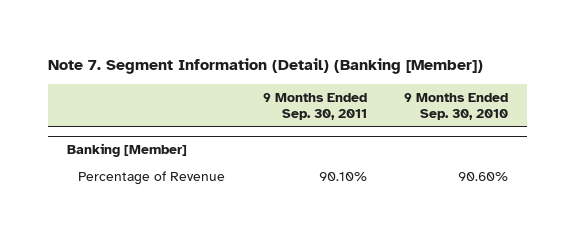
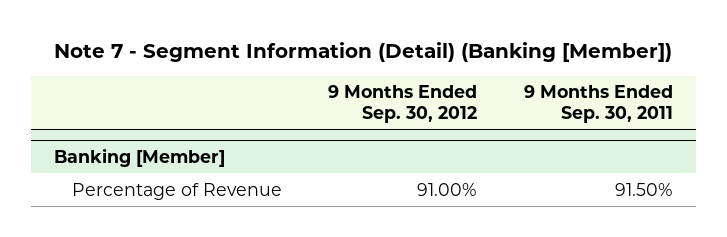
[48,57,484,74] Note 7. Segment Information (Detail) (Banking [Member]) -> [54,42,673,63] Note 7 - Segment Information (Detail) (Banking [Member])
[403,92,508,121] 9 Months Ended Sep. 30, 2010 -> none
none -> [328,85,478,124] 9 Months Ended Sep. 30, 2012
[318,172,367,182] 90.10% -> [614,182,673,196] 91.50%

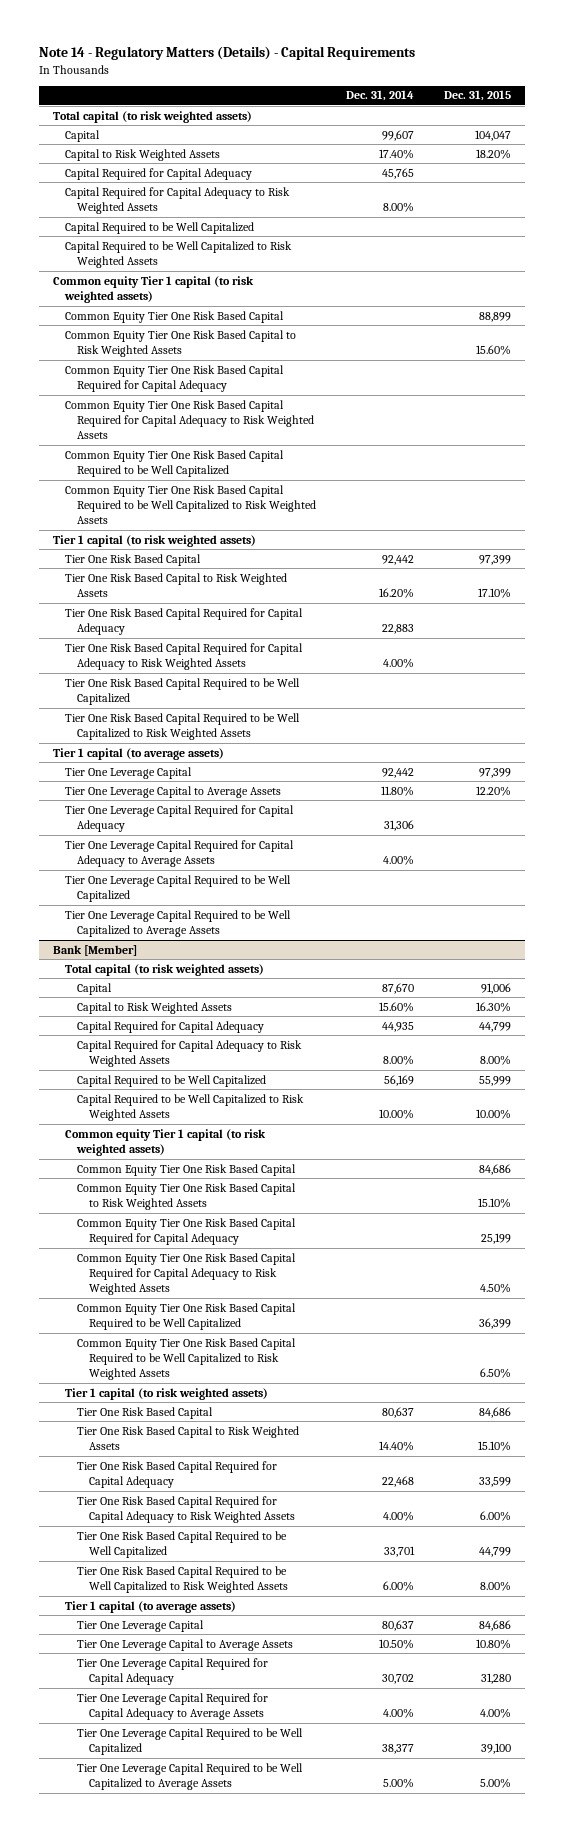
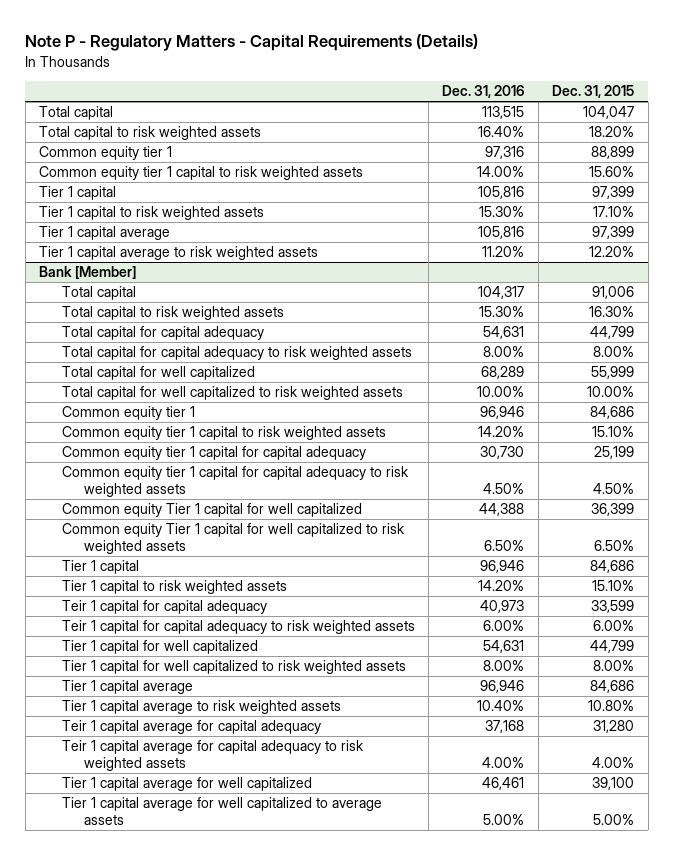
[38,46,415,61] Note 14 - Regulatory Matters (Details) - Capital Requirements -> [25,34,479,52] Note P - Regulatory Matters - Capital Requirements (Details)
[345,90,414,102] Dec. 31, 2014 -> none
none -> [442,85,525,99] Dec. 31, 2016
[53,110,253,123] Total capital (to risk weighted assets) -> none
[65,167,253,180] Capital Required for Capital Adequacy -> none
[65,186,291,215] Capital Required for Capital Adequacy to Risk Weighted Assets -> none
[65,221,255,234] Capital Required to be Well Capitalized -> none
[65,240,293,269] Capital Required to be Well Capitalized to Risk Weighted Assets -> none
[53,275,255,304] Common equity Tier 1 capital (to risk weighted assets) -> none
[65,364,285,393] Common Equity Tier One Risk Based Capital Required for Capital Adequacy -> none
[65,399,315,440] Common Equity Tier One Risk Based Capital Required for Capital Adequacy to Risk Weighted Assets -> none
[65,449,285,478] Common Equity Tier One Risk Based Capital Required to be Well Capitalized -> none
[65,484,317,525] Common Equity Tier One Risk Based Capital Required to be Well Capitalized to Risk Weighted Assets -> none
[53,534,257,547] Tier 1 capital (to risk weighted assets) -> none
[65,607,304,636] Tier One Risk Based Capital Required for Capital Adequacy -> none
[65,642,304,671] Tier One Risk Based Capital Required for Capital Adequacy to Risk Weighted Assets -> none
[65,677,301,706] Tier One Risk Based Capital Required to be Well Capitalized -> none
[65,712,301,741] Tier One Risk Based Capital Required to be Well Capitalized to Risk Weighted Assets -> none
[53,747,225,760] Tier 1 capital (to average assets) -> none
[65,804,295,833] Tier One Leverage Capital Required for Capital Adequacy -> none
[65,839,295,868] Tier One Leverage Capital Required for Capital Adequacy to Average Assets -> none
[65,874,292,903] Tier One Leverage Capital Required to be Well Capitalized -> none
[65,909,292,938] Tier One Leverage Capital Required to be Well Capitalized to Average Assets -> none
[65,129,101,142] Capital -> [39,106,114,121] Total capital
[65,148,221,161] Capital to Risk Weighted Assets -> [39,126,262,141] Total capital to risk weighted assets
[65,310,285,323] Common Equity Tier One Risk Based Capital -> [39,146,173,161] Common equity tier 1
[65,329,297,358] Common Equity Tier One Risk Based Capital to Risk Weighted Assets -> [39,166,364,181] Common equity tier 1 capital to risk weighted assets
[65,553,202,566] Tier One Risk Based Capital -> [39,186,117,201] Tier 1 capital
[65,572,288,598] Tier One Risk Based Capital to Risk Weighted Assets -> [39,206,265,221] Tier 1 capital to risk weighted assets
[65,766,193,779] Tier One Leverage Capital -> [39,226,171,241] Tier 1 capital average
[65,785,282,798] Tier One Leverage Capital to Average Assets -> [39,246,319,261] Tier 1 capital average to risk weighted assets
[65,963,265,976] Total capital (to risk weighted assets) -> none
[65,1128,267,1157] Common equity Tier 1 capital (to risk weighted assets) -> none
[65,1387,269,1400] Tier 1 capital (to risk weighted assets) -> none
[65,1600,237,1613] Tier 1 capital (to average assets) -> none
[77,982,113,995] Capital -> [61,286,136,301] Total capital
[77,1001,233,1014] Capital to Risk Weighted Assets -> [61,306,284,321] Total capital to risk weighted assets
[77,1020,265,1033] Capital Required for Capital Adequacy -> [61,326,264,341] Total capital for capital adequacy
[77,1039,303,1068] Capital Required for Capital Adequacy to Risk Weighted Assets -> [61,346,412,361] Total capital for capital adequacy to risk weighted assets
[77,1074,267,1087] Capital Required to be Well Capitalized -> [61,366,255,381] Total capital for well capitalized
[77,1093,305,1122] Capital Required to be Well Capitalized to Risk Weighted Assets -> [61,386,403,401] Total capital for well capitalized to risk weighted assets
[77,1163,297,1176] Common Equity Tier One Risk Based Capital -> [61,406,195,421] Common equity tier 1
[77,1182,297,1211] Common Equity Tier One Risk Based Capital to Risk Weighted Assets -> [61,426,386,441] Common equity tier 1 capital to risk weighted assets
[77,1217,297,1246] Common Equity Tier One Risk Based Capital Required for Capital Adequacy -> [61,446,366,461] Common equity tier 1 capital for capital adequacy
[77,1252,297,1296] Common Equity Tier One Risk Based Capital Required for Capital Adequacy to Risk Weighted Assets -> [61,466,409,497] Common equity tier 1 capital for capital adequacy to risk weighted assets
[77,1302,297,1331] Common Equity Tier One Risk Based Capital Required to be Well Capitalized -> [61,503,362,518] Common equity Tier 1 capital for well capitalized
[77,1337,297,1381] Common Equity Tier One Risk Based Capital Required to be Well Capitalized to Risk Weighted Assets -> [61,523,405,554] Common equity Tier 1 capital for well capitalized to risk weighted assets
[77,1406,214,1419] Tier One Risk Based Capital -> [61,560,139,575] Tier 1 capital
[77,1425,300,1451] Tier One Risk Based Capital to Risk Weighted Assets -> [61,580,287,595] Tier 1 capital to risk weighted assets
[77,1460,278,1489] Tier One Risk Based Capital Required for Capital Adequacy -> [61,600,267,615] Teir 1 capital for capital adequacy
[77,1495,296,1524] Tier One Risk Based Capital Required for Capital Adequacy to Risk Weighted Assets -> [61,620,415,635] Teir 1 capital for capital adequacy to risk weighted assets
[77,1530,288,1559] Tier One Risk Based Capital Required to be Well Capitalized -> [61,640,258,655] Tier 1 capital for well capitalized
[77,1565,289,1594] Tier One Risk Based Capital Required to be Well Capitalized to Risk Weighted Assets -> [61,660,406,675] Tier 1 capital for well capitalized to risk weighted assets
[77,1619,205,1632] Tier One Leverage Capital -> [61,680,193,695] Tier 1 capital average
[77,1638,294,1651] Tier One Leverage Capital to Average Assets -> [61,700,341,715] Tier 1 capital average to risk weighted assets
[77,1657,269,1686] Tier One Leverage Capital Required for Capital Adequacy -> [61,720,321,735] Teir 1 capital average for capital adequacy
[77,1692,269,1721] Tier One Leverage Capital Required for Capital Adequacy to Average Assets -> [61,740,364,771] Teir 1 capital average for capital adequacy to risk weighted assets
[77,1727,304,1756] Tier One Leverage Capital Required to be Well Capitalized -> [61,777,312,792] Tier 1 capital average for well capitalized
[77,1762,304,1791] Tier One Leverage Capital Required to be Well Capitalized to Average Assets -> [61,797,382,825] Tier 1 capital average for well capitalized to average assets

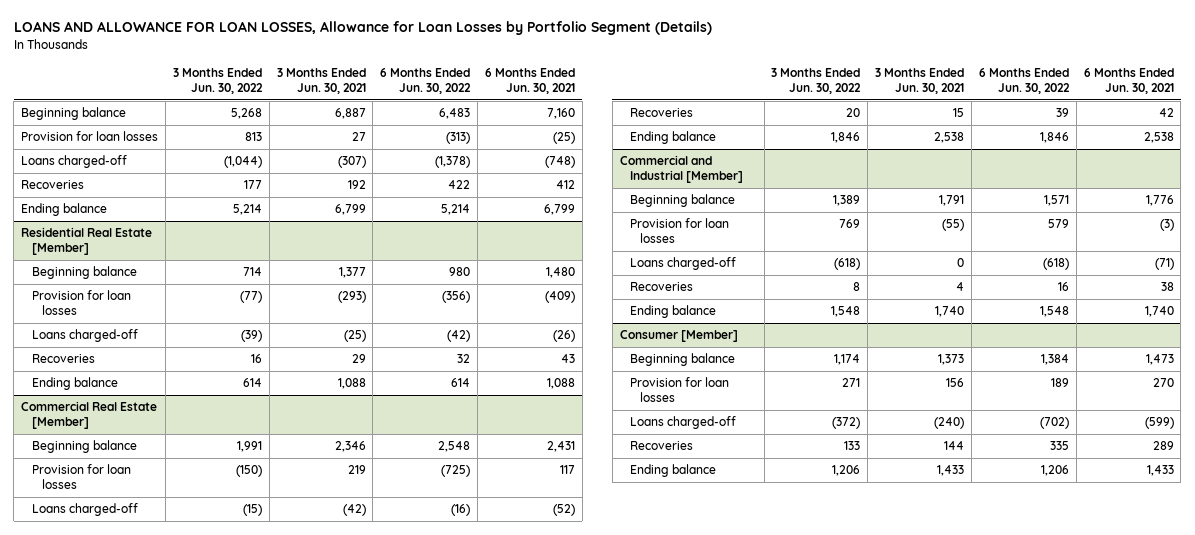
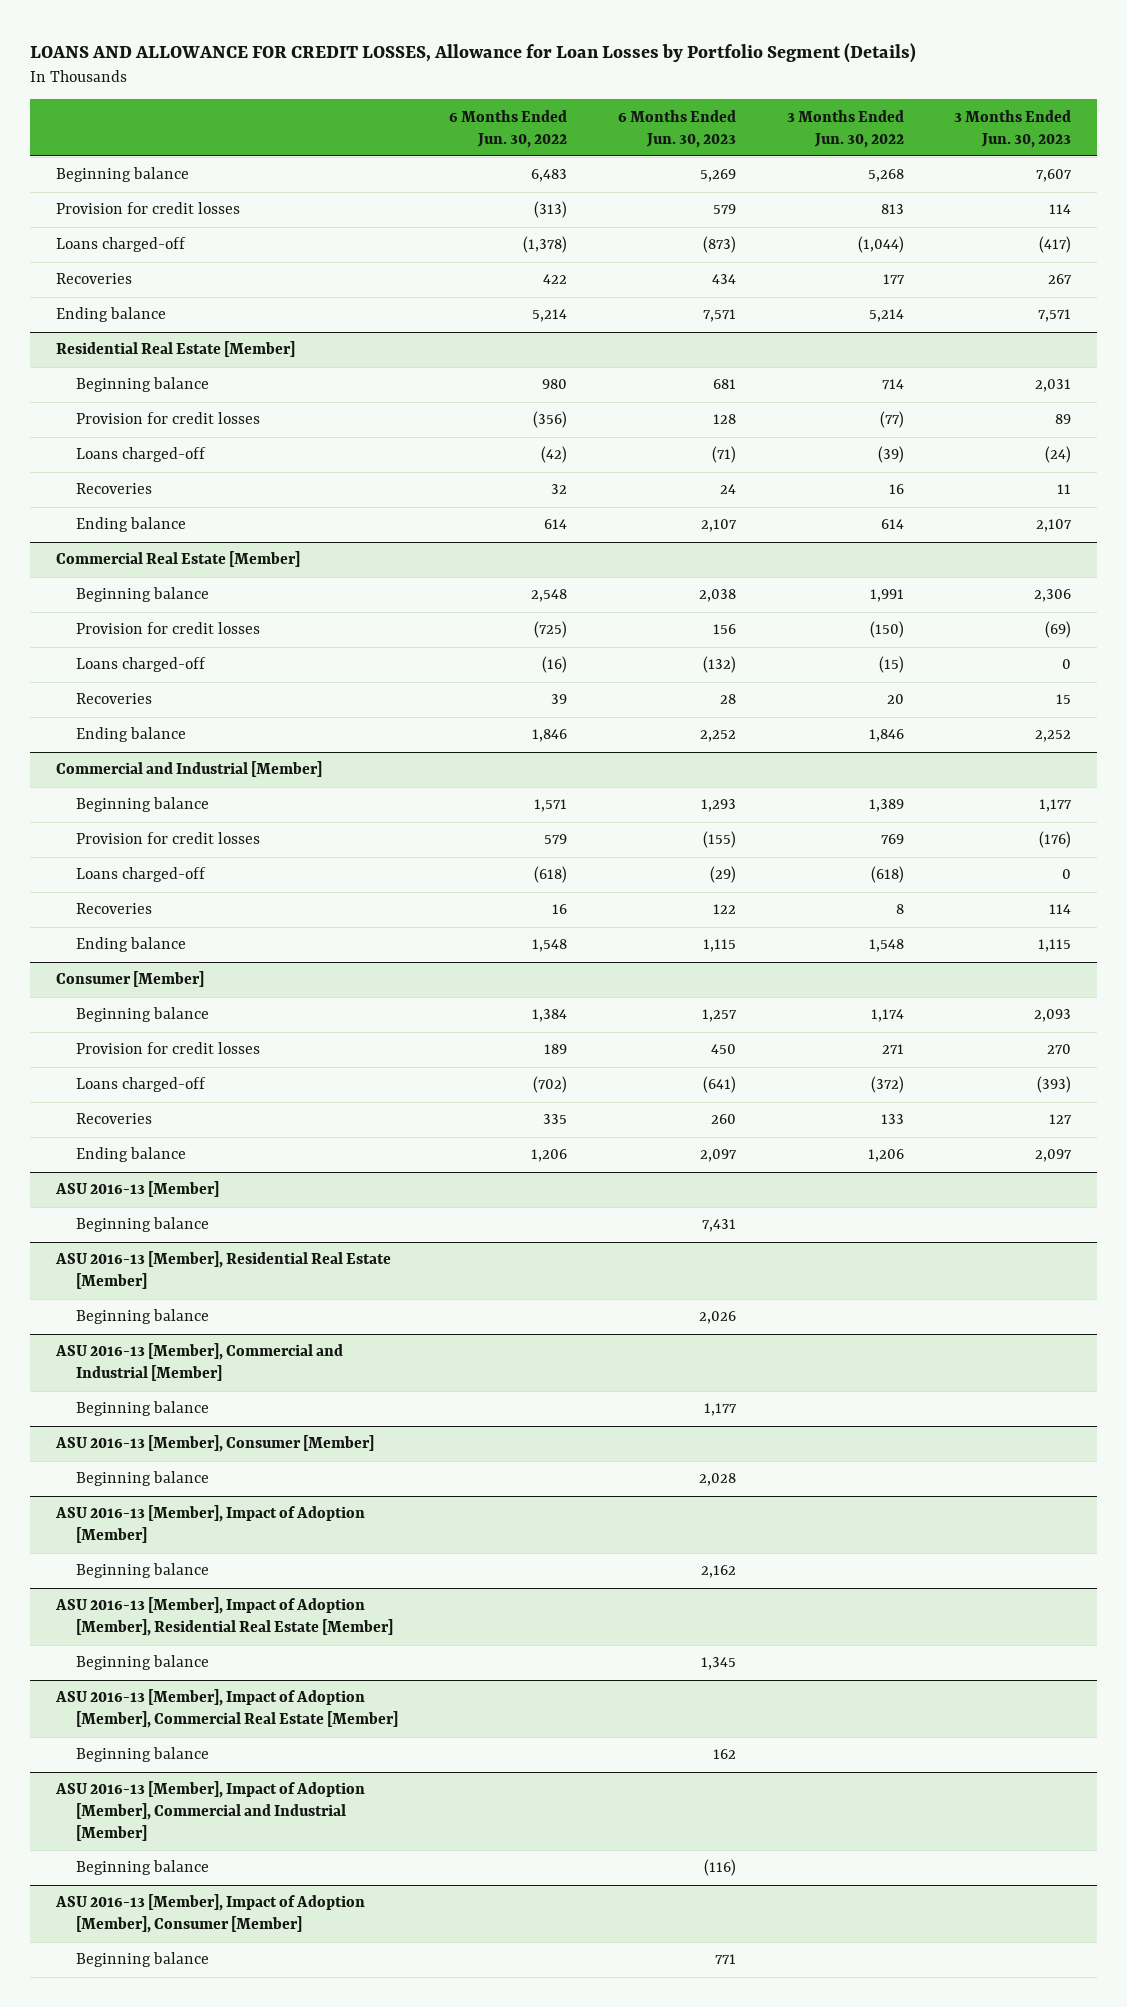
[13,21,712,36] LOANS AND ALLOWANCE FOR LOAN LOSSES, Allowance for Loan Losses by Portfolio Segment (Details) -> [30,42,917,63] LOANS AND ALLOWANCE FOR CREDIT LOSSES, Allowance for Loan Losses by Portfolio Segment (Details)
[276,67,366,94] 3 Months Ended Jun. 30, 2021 -> none
[485,67,576,94] 6 Months Ended Jun. 30, 2021 -> none
none -> [617,109,736,148] 6 Months Ended Jun. 30, 2023
none -> [954,109,1072,148] 3 Months Ended Jun. 30, 2023
[21,131,159,142] Provision for loan losses -> [55,202,240,215] Provision for credit losses
[31,290,131,316] Provision for loan losses -> [76,412,261,425] Provision for credit losses
[31,464,131,490] Provision for loan losses -> [76,622,261,635] Provision for credit losses
[630,218,730,244] Provision for loan losses -> [76,832,261,845] Provision for credit losses
[630,377,730,403] Provision for loan losses -> [76,1042,261,1055] Provision for credit losses
none -> [54,1181,219,1198] ASU 2016-13 [Member]
none -> [76,1217,210,1233] Beginning balance
none -> [54,1251,391,1290] ASU 2016-13 [Member], Residential Real Estate [Member]
none -> [76,1309,210,1325] Beginning balance
none -> [54,1343,343,1382] ASU 2016-13 [Member], Commercial and Industrial [Member]
none -> [76,1401,210,1417] Beginning balance
none -> [54,1435,374,1453] ASU 2016-13 [Member], Consumer [Member]
none -> [76,1471,210,1487] Beginning balance
none -> [54,1505,365,1544] ASU 2016-13 [Member], Impact of Adoption [Member]
none -> [76,1563,210,1579] Beginning balance
none -> [54,1597,394,1637] ASU 2016-13 [Member], Impact of Adoption [Member], Residential Real Estate [Member]
none -> [76,1655,210,1671] Beginning balance
none -> [54,1689,399,1729] ASU 2016-13 [Member], Impact of Adoption [Member], Commercial Real Estate [Member]
none -> [76,1747,210,1763] Beginning balance
none -> [54,1781,365,1842] ASU 2016-13 [Member], Impact of Adoption [Member], Commercial and Industrial [Member]
none -> [76,1860,210,1876] Beginning balance
none -> [54,1894,365,1934] ASU 2016-13 [Member], Impact of Adoption [Member], Consumer [Member]
none -> [76,1952,210,1968] Beginning balance

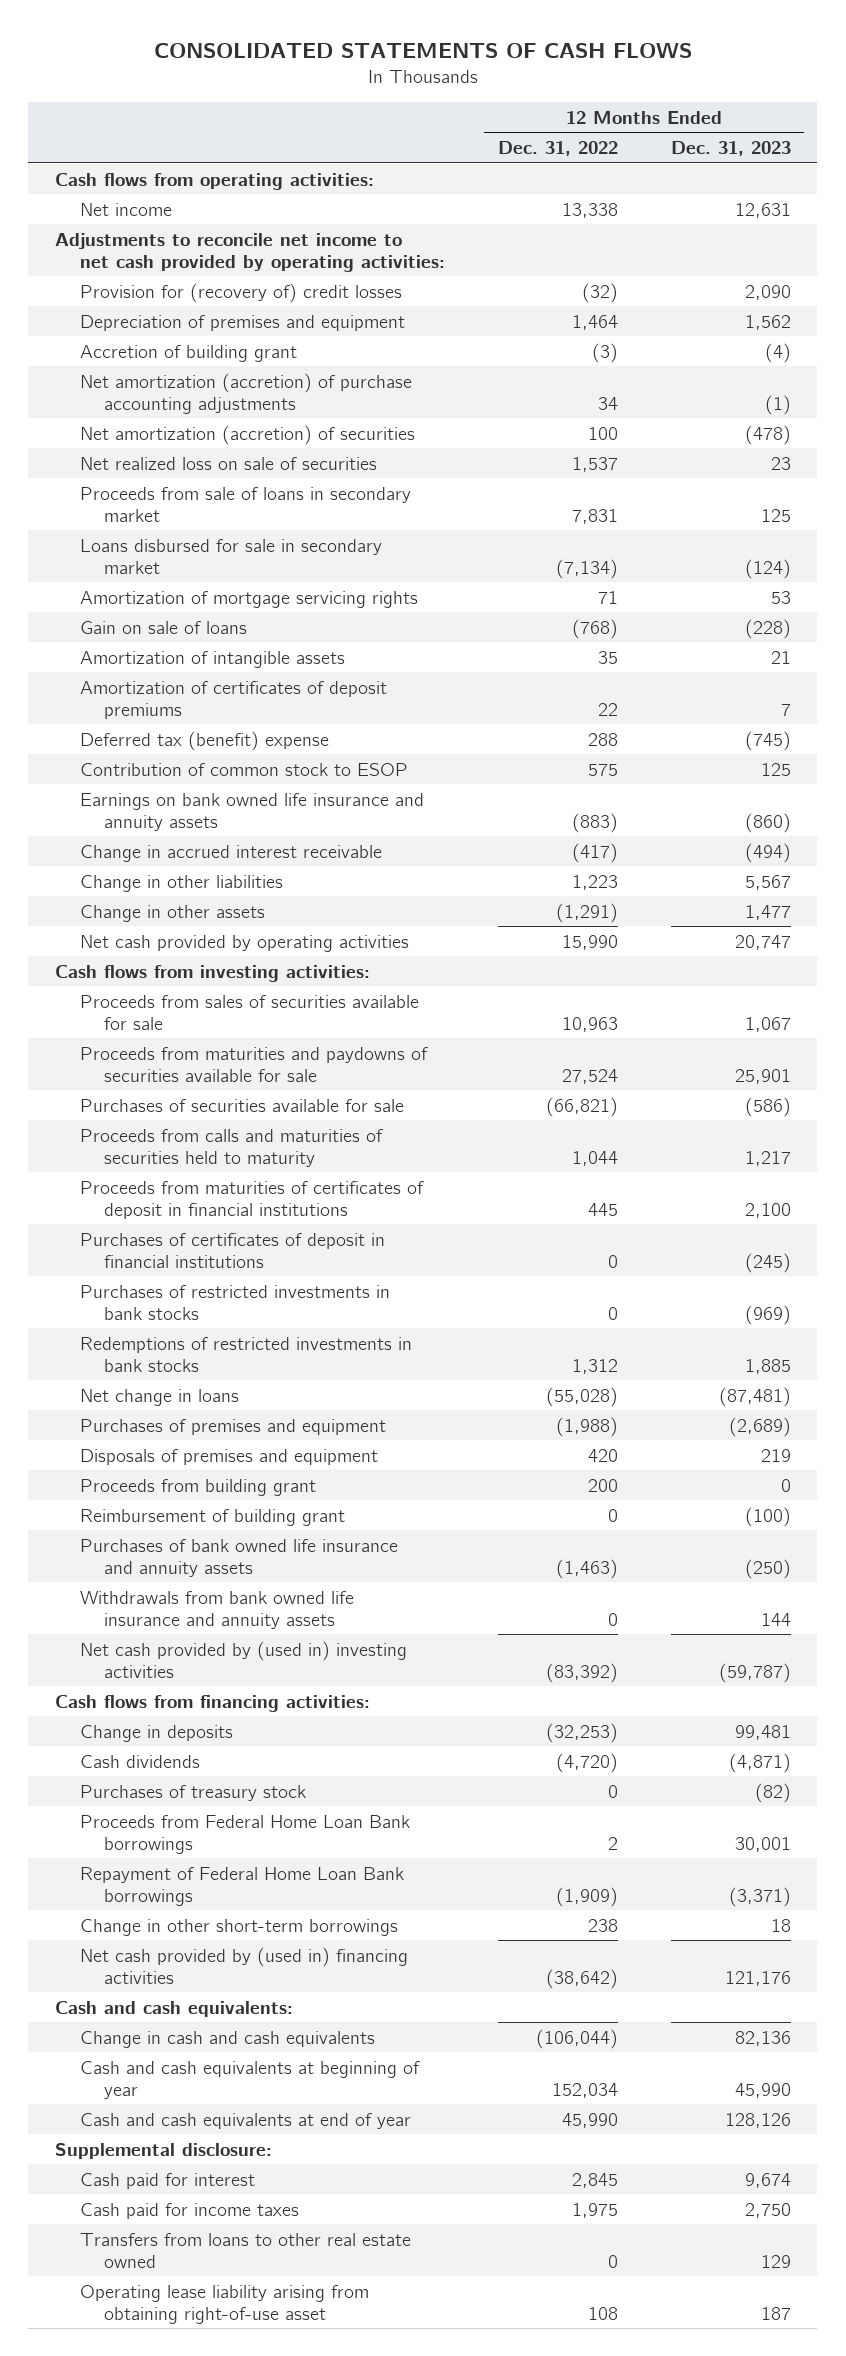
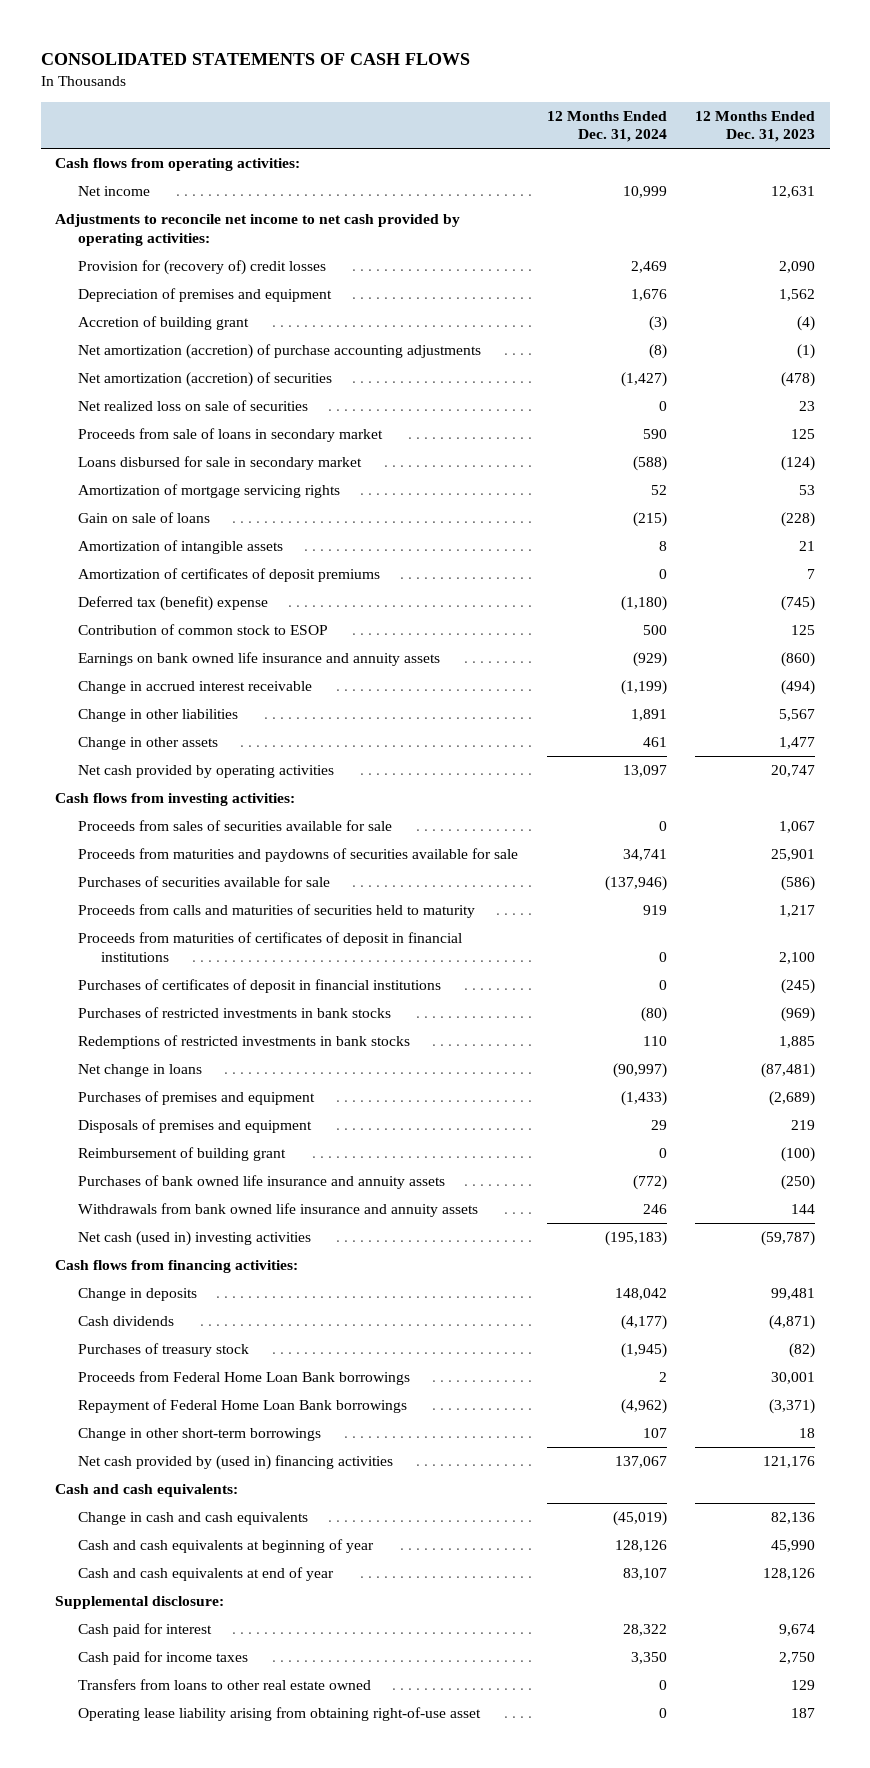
[497,140,618,156] Dec. 31, 2022 -> none
none -> [546,110,667,143] 12 Months Ended Dec. 31, 2024
[79,1478,316,1496] Proceeds from building grant -> none
[79,1640,407,1678] Net cash provided by (used in) investing activities -> [77,1231,311,1247] Net cash (used in) investing activities

